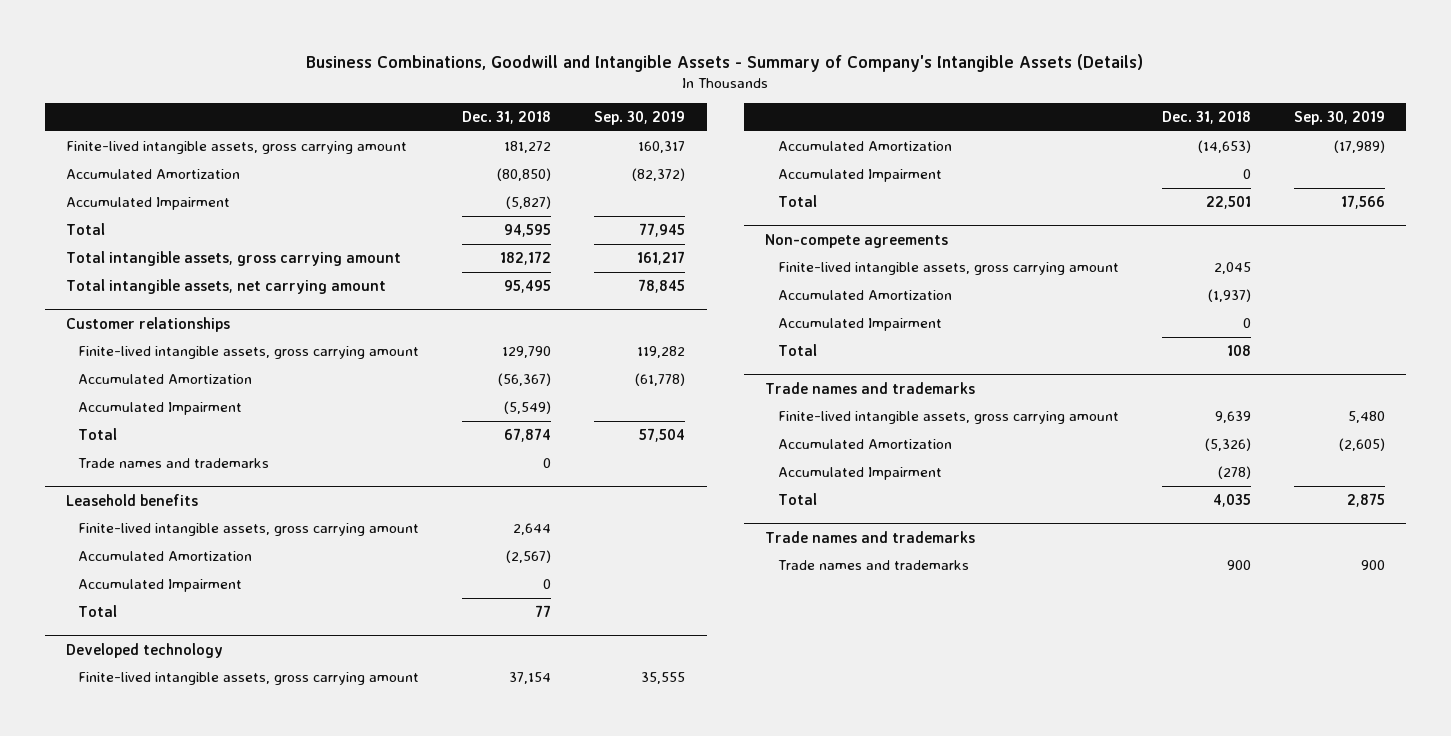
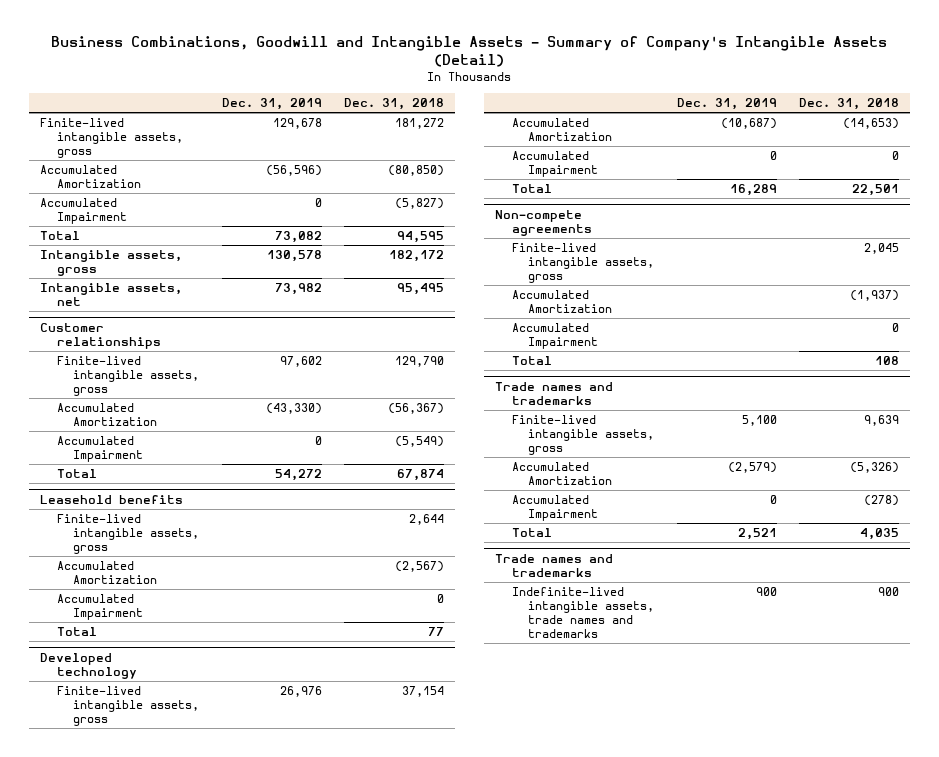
[306,53,1144,72] Business Combinations, Goodwill and Intangible Assets - Summary of Company's Intangible Assets (Details) -> [51,36,888,68] Business Combinations, Goodwill and Intangible Assets - Summary of Company's Intangible Assets (Detail)
[594,110,686,125] Sep. 30, 2019 -> none
none -> [221,97,322,110] Dec. 31, 2019
[65,141,407,155] Finite-lived intangible assets, gross carrying amount -> [40,117,183,158] Finite-lived intangible assets, gross
[65,251,401,267] Total intangible assets, gross carrying amount -> [40,249,183,276] Intangible assets, gross
[65,279,386,295] Total intangible assets, net carrying amount -> [40,282,183,306] Intangible assets, net
[78,346,420,360] Finite-lived intangible assets, gross carrying amount -> [56,355,200,396] Finite-lived intangible assets, gross
[78,458,270,469] Trade names and trademarks -> none
[78,523,420,537] Finite-lived intangible assets, gross carrying amount -> [56,513,200,554] Finite-lived intangible assets, gross
[78,672,420,686] Finite-lived intangible assets, gross carrying amount -> [56,685,200,726] Finite-lived intangible assets, gross
[777,262,1119,276] Finite-lived intangible assets, gross carrying amount -> [511,242,655,283] Finite-lived intangible assets, gross
[777,411,1119,425] Finite-lived intangible assets, gross carrying amount -> [511,414,655,455] Finite-lived intangible assets, gross
[777,560,969,571] Trade names and trademarks -> [511,586,655,638] Indefinite-lived intangible assets, trade names and trademarks

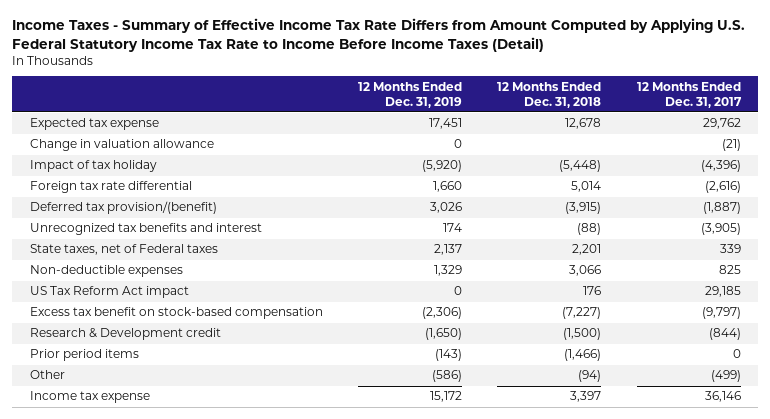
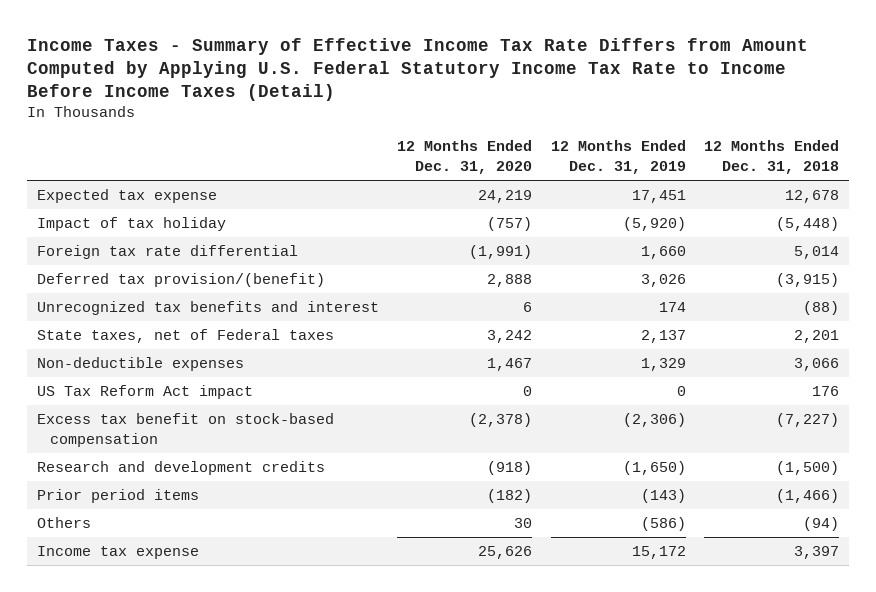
[636,81,742,108] 12 Months Ended Dec. 31, 2017 -> none
none -> [397,140,533,174] 12 Months Ended Dec. 31, 2020
[29,139,214,152] Change in valuation allowance -> none
[29,328,221,341] Research & Development credit -> [36,461,325,476] Research and development credits
[29,370,65,380] Other -> [36,517,91,529] Others

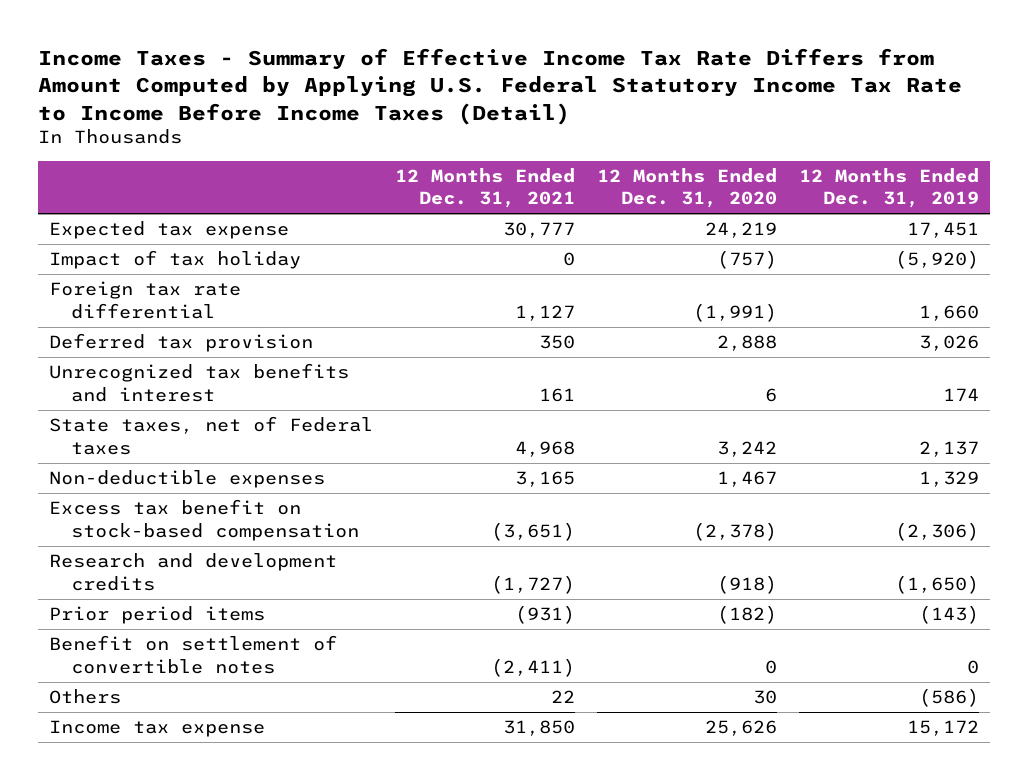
[704,140,840,174] 12 Months Ended Dec. 31, 2018 -> none
none -> [395,167,576,209] 12 Months Ended Dec. 31, 2021
[36,273,325,288] Deferred tax provision/(benefit) -> [49,333,314,353] Deferred tax provision
[36,385,253,400] US Tax Reform Act impact -> none
none -> [49,635,338,674] Benefit on settlement of convertible notes

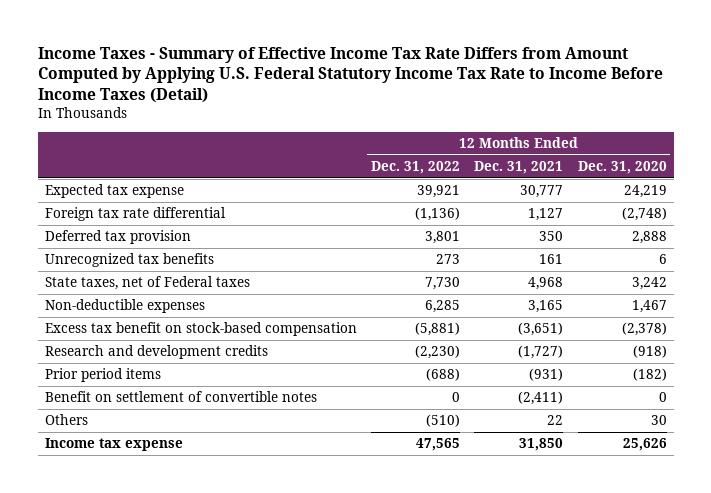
[798,167,979,209] 12 Months Ended Dec. 31, 2019 -> none
none -> [371,160,461,174] Dec. 31, 2022
[49,250,302,270] Impact of tax holiday -> none
[692,302,777,322] (1,991) -> [621,207,667,222] (2,748)
[49,363,350,402] Unrecognized tax benefits and interest -> [44,253,214,268] Unrecognized tax benefits

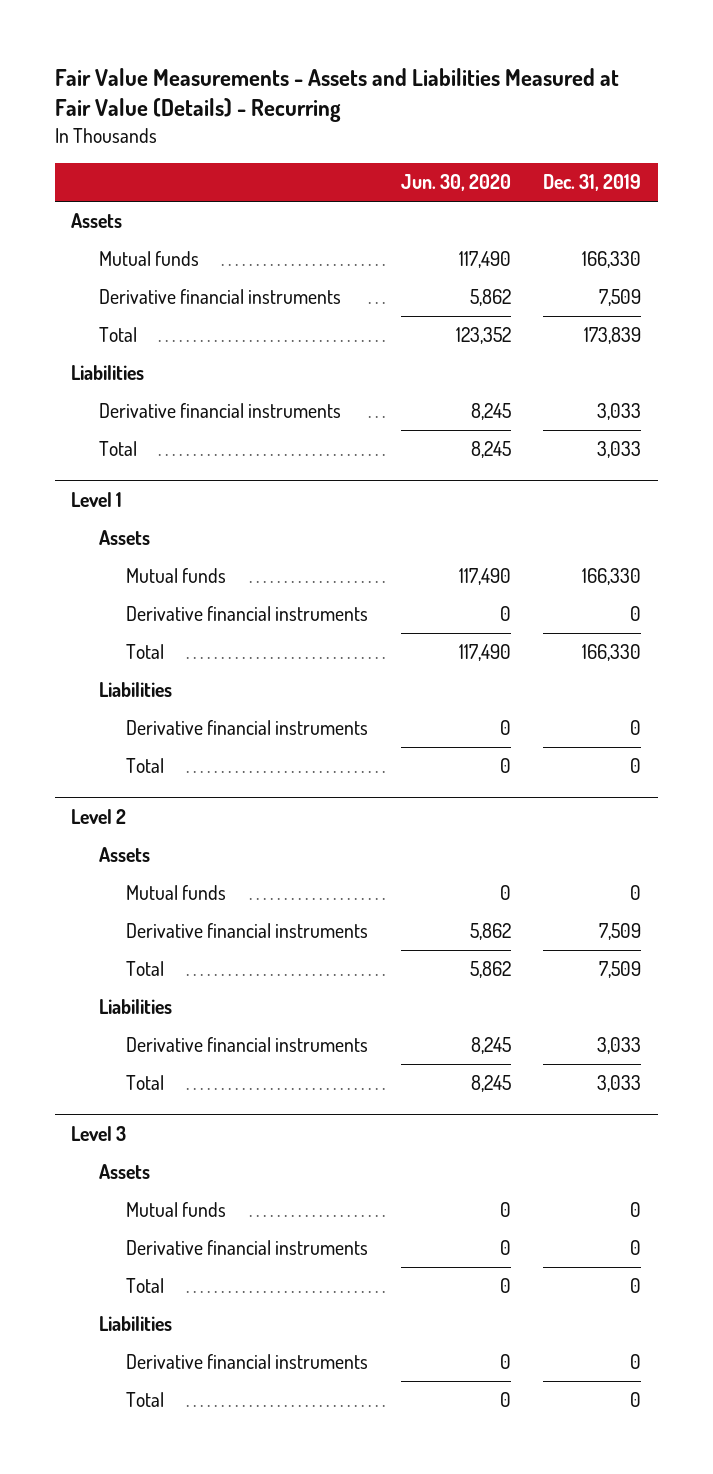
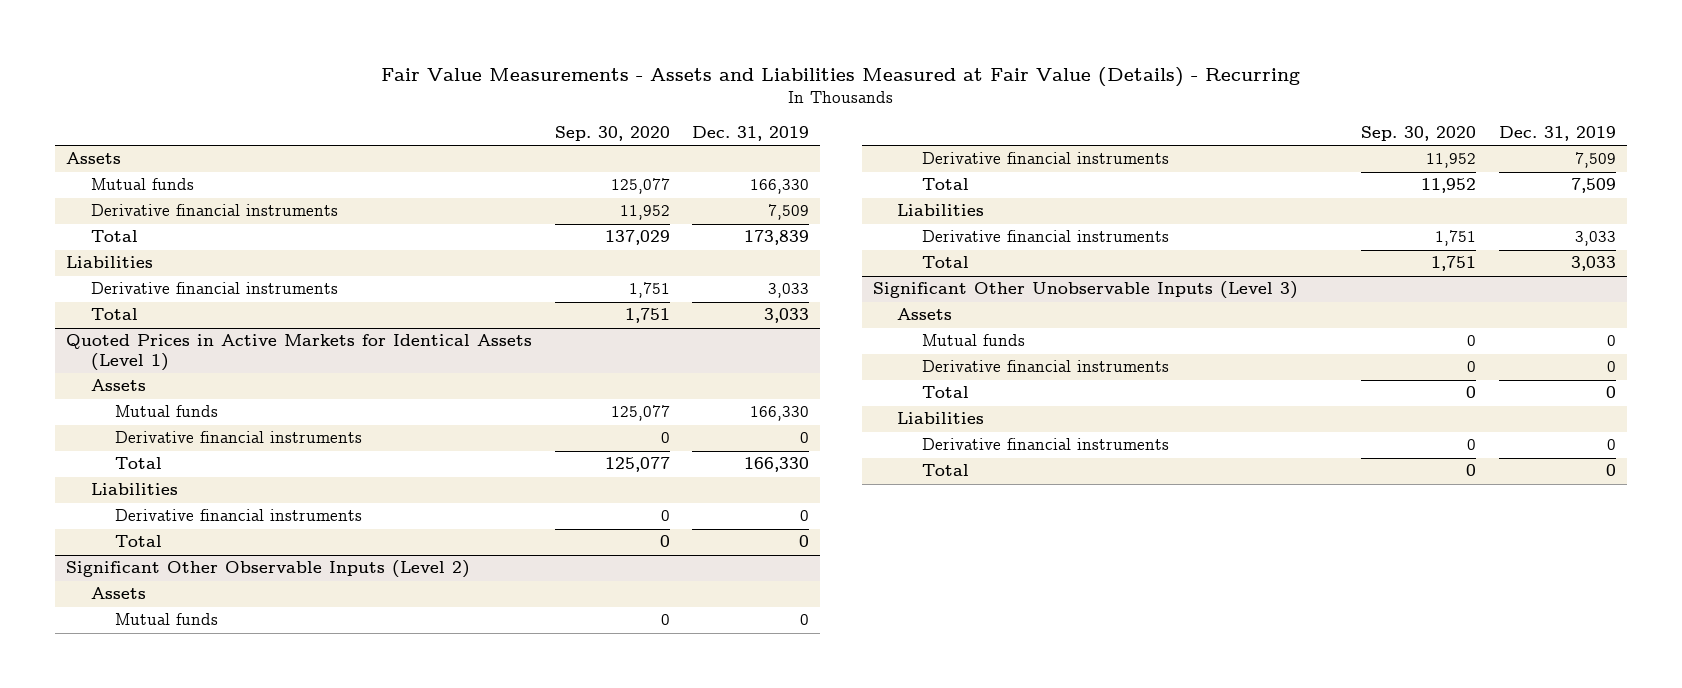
[400,174,511,192] Jun. 30, 2020 -> none
none -> [554,125,670,141] Sep. 30, 2020
[71,492,123,508] Level 1 -> [66,334,533,372] Quoted Prices in Active Markets for Identical Assets (Level 1)
[71,809,127,825] Level 2 -> [66,560,471,579] Significant Other Observable Inputs (Level 2)
[71,1126,127,1142] Level 3 -> [872,281,1298,300] Significant Other Unobservable Inputs (Level 3)

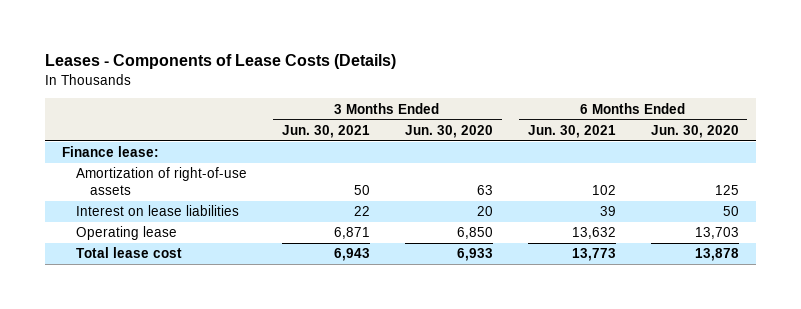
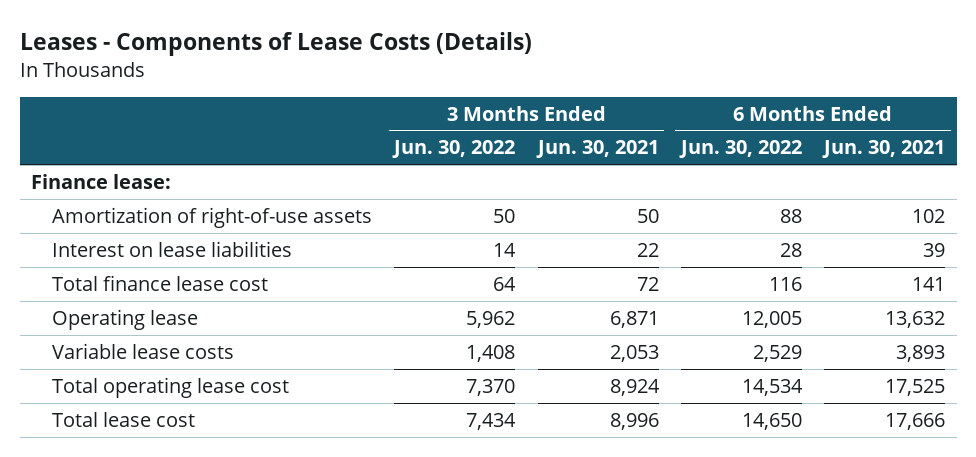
[404,124,493,138] Jun. 30, 2020 -> none
[650,124,739,138] Jun. 30, 2020 -> none
none -> [392,140,516,159] Jun. 30, 2022
none -> [679,140,803,159] Jun. 30, 2022
none -> [52,274,269,291] Total finance lease cost
none -> [52,342,235,359] Variable lease costs
none -> [52,376,290,398] Total operating lease cost
[334,248,371,262] 6,943 -> [609,412,659,430] 8,996
[571,248,616,262] 13,773 -> [885,412,946,430] 17,666

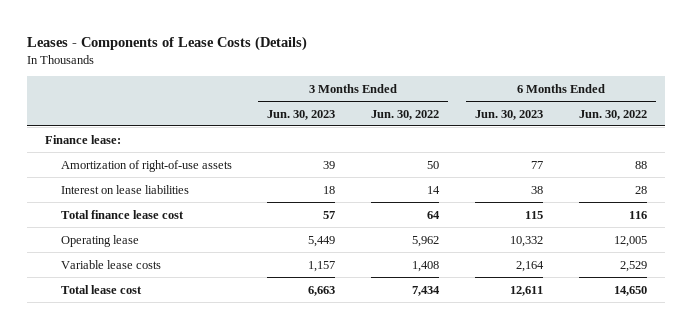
[535,140,659,159] Jun. 30, 2021 -> none
[822,140,946,159] Jun. 30, 2021 -> none
none -> [267,109,336,120] Jun. 30, 2023
none -> [475,109,544,120] Jun. 30, 2023
[52,376,290,398] Total operating lease cost -> none

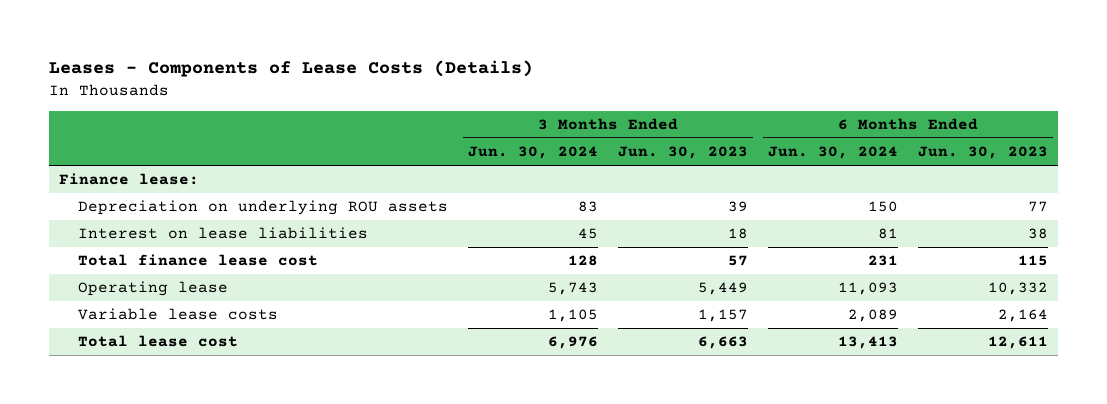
[371,109,440,120] Jun. 30, 2022 -> none
[578,109,647,120] Jun. 30, 2022 -> none
none -> [468,146,599,160] Jun. 30, 2024
none -> [768,146,899,160] Jun. 30, 2024
[60,159,232,172] Amortization of right-of-use assets -> [77,200,448,216] Depreciation on underlying ROU assets

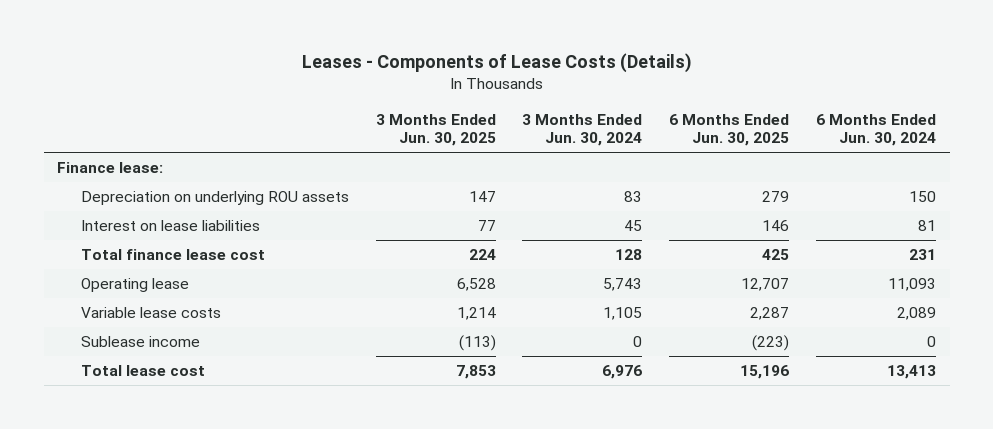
[618,146,749,160] Jun. 30, 2023 -> none
[918,146,1049,160] Jun. 30, 2023 -> none
none -> [375,113,496,147] 3 Months Ended Jun. 30, 2025
none -> [669,113,790,147] 6 Months Ended Jun. 30, 2025
none -> [80,335,200,347] Sublease income

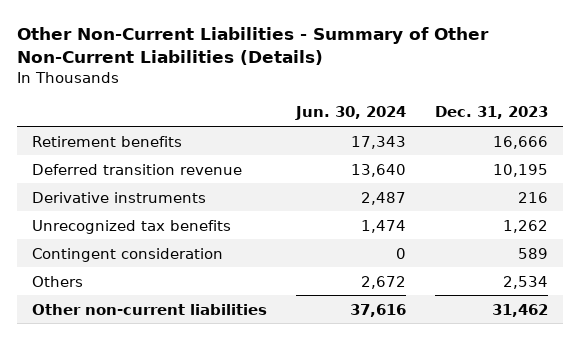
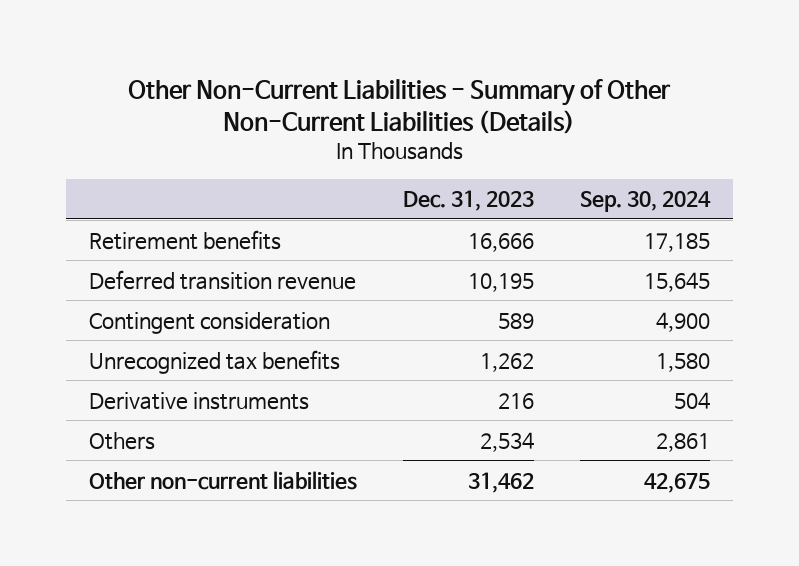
[295,106,407,121] Jun. 30, 2024 -> none
none -> [579,191,711,213] Sep. 30, 2024
[31,219,231,234] Unrecognized tax benefits -> [88,349,340,374] Unrecognized tax benefits
[31,191,206,203] Derivative instruments -> [88,391,309,410] Derivative instruments

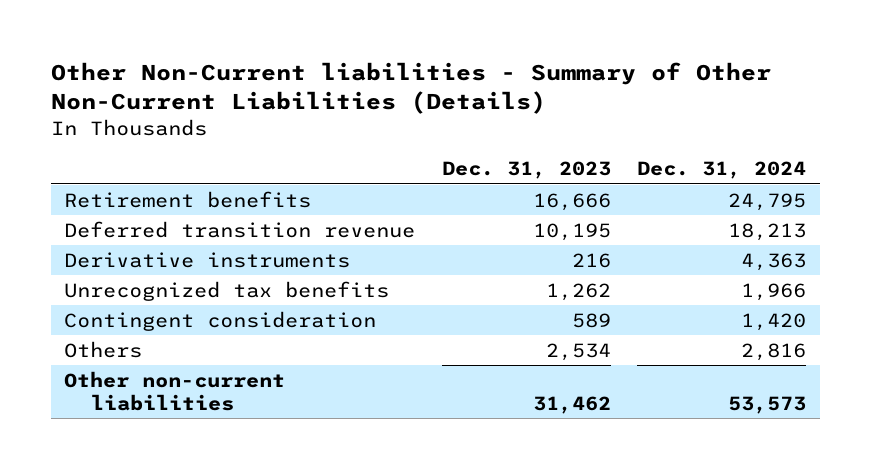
[128,78,672,135] Other Non-Current Liabilities - Summary of Other Non-Current Liabilities (Details) -> [50,62,771,115] Other Non-Current liabilities - Summary of Other Non-Current Liabilities (Details)
[579,191,711,213] Sep. 30, 2024 -> none
none -> [637,161,807,180] Dec. 31, 2024
[88,349,340,374] Unrecognized tax benefits -> [64,280,390,301] Unrecognized tax benefits
[88,311,330,334] Contingent consideration -> [64,310,377,331] Contingent consideration

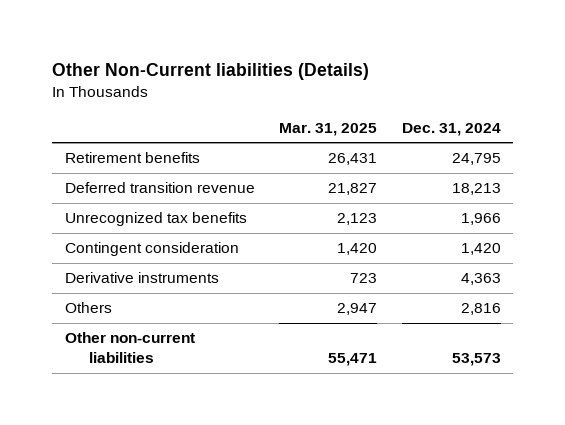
[50,62,771,115] Other Non-Current liabilities - Summary of Other Non-Current Liabilities (Details) -> [52,63,370,81] Other Non-Current liabilities (Details)
[441,161,611,180] Dec. 31, 2023 -> none
none -> [279,122,378,136] Mar. 31, 2025
[64,251,351,268] Derivative instruments -> [64,272,219,284] Derivative instruments

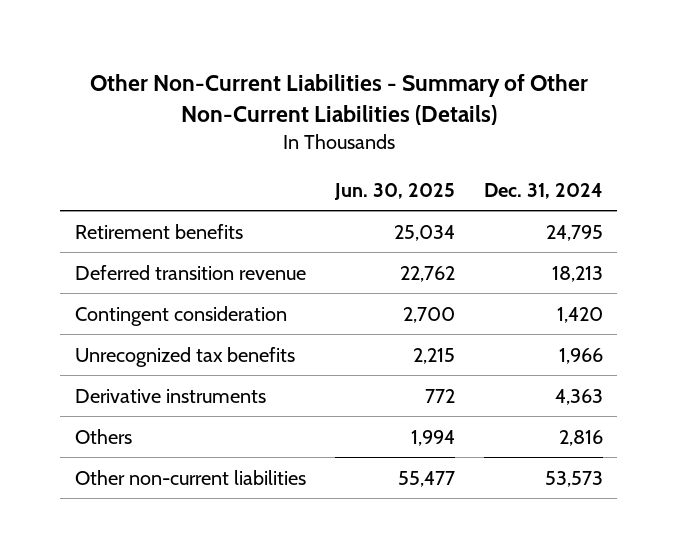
[52,63,370,81] Other Non-Current liabilities (Details) -> [89,74,588,126] Other Non-Current Liabilities - Summary of Other Non-Current Liabilities (Details)
[279,122,378,136] Mar. 31, 2025 -> none
none -> [333,182,455,200] Jun. 30, 2025
[64,212,247,227] Unrecognized tax benefits -> [74,346,295,367] Unrecognized tax benefits

